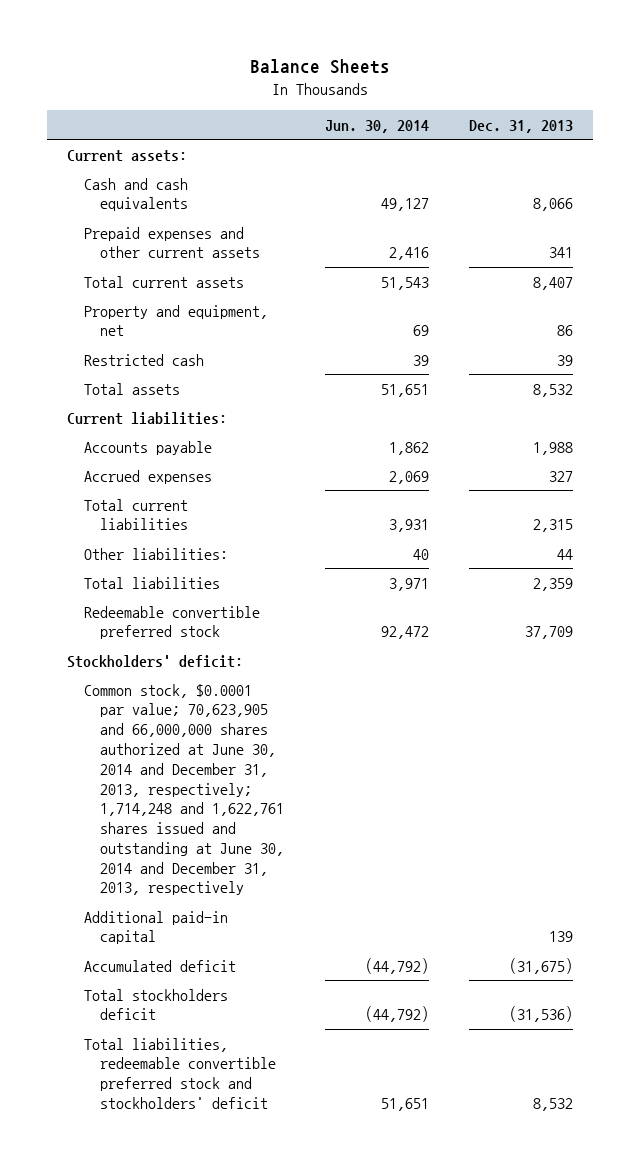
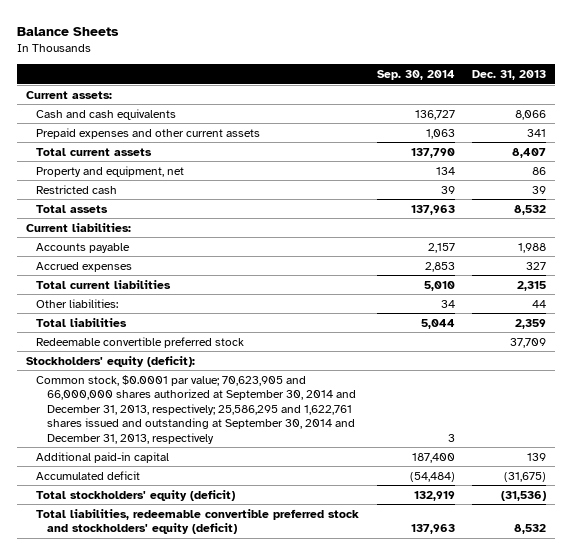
[324,119,429,133] Jun. 30, 2014 -> none
none -> [376,69,455,80] Sep. 30, 2014
[67,654,244,668] Stockholders' deficit: -> [25,355,195,367] Stockholders' equity (deficit):
[83,683,285,896] Common stock, $0.0001 par value; 70,623,905 and 66,000,000 shares authorized at June 30, 2014 and December 31, 2013, respectively; 1,714,248 and 1,622,761 shares issued and outstanding at June 30, 2014 and December 31, 2013, respectively -> [36,374,356,444] Common stock, $0.0001 par value; 70,623,905 and 66,000,000 shares authorized at September 30, 2014 and December 31, 2013, respectively; 25,586,295 and 1,622,761 shares issued and outstanding at September 30, 2014 and December 31, 2013, respectively
[83,988,228,1021] Total stockholders deficit -> [36,489,236,501] Total stockholders' equity (deficit)
[83,1037,277,1109] Total liabilities, redeemable convertible preferred stock and stockholders' deficit -> [36,508,360,535] Total liabilities, redeemable convertible preferred stock and stockholders' equity (deficit)

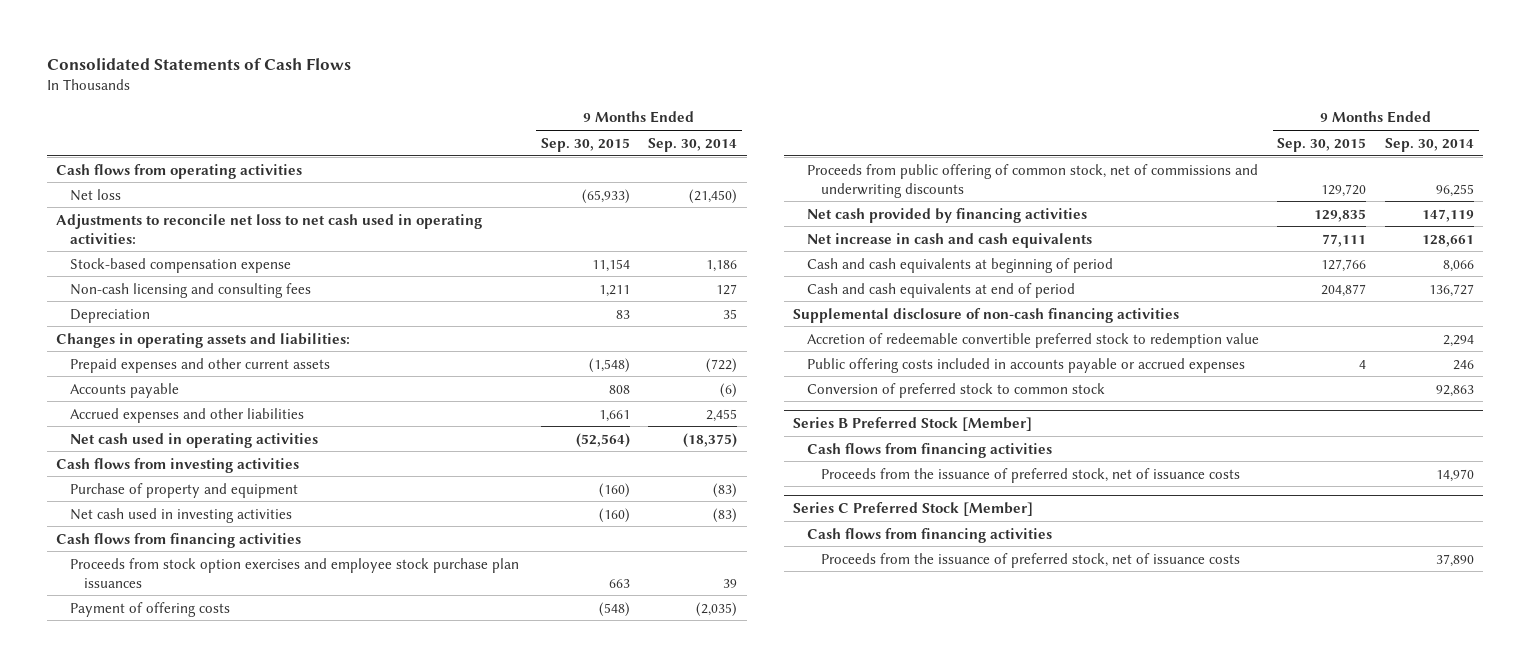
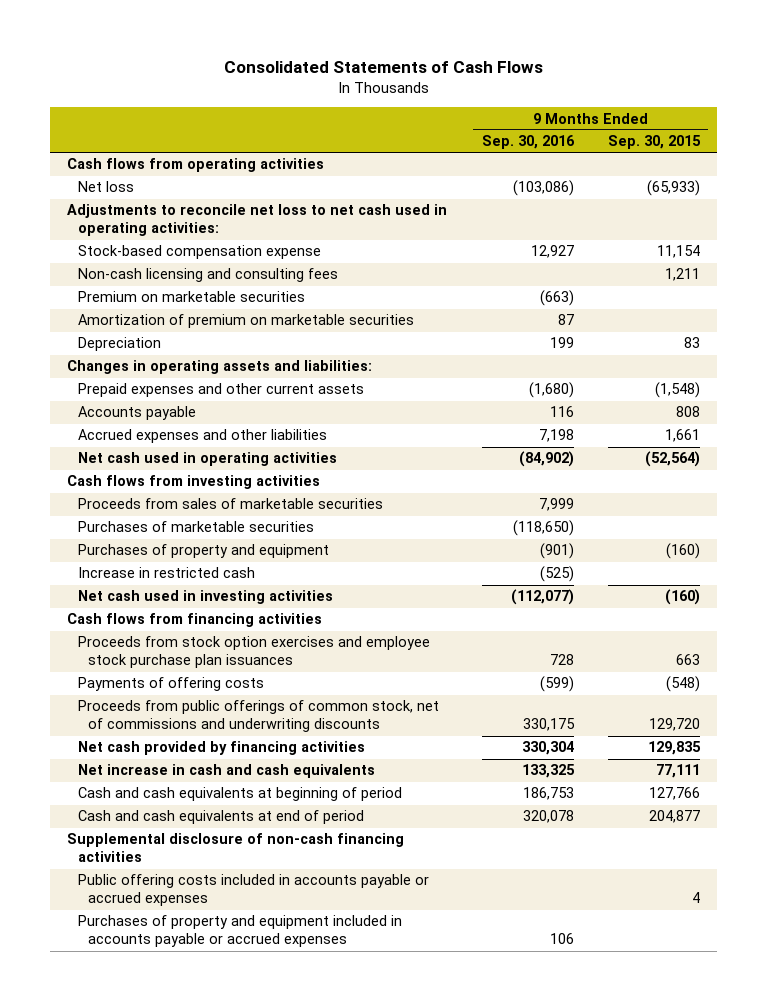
[648,137,738,152] Sep. 30, 2014 -> none
none -> [481,135,575,150] Sep. 30, 2016
none -> [77,291,305,303] Premium on marketable securities
none -> [77,314,414,329] Amortization of premium on marketable securities
none -> [77,498,383,510] Proceeds from sales of marketable securities
none -> [77,521,314,533] Purchases of marketable securities
[70,482,299,498] Purchase of property and equipment -> [77,544,329,559] Purchases of property and equipment
none -> [77,567,255,579] Increase in restricted cash
[70,601,231,617] Payment of offering costs -> [77,677,264,692] Payments of offering costs
[806,163,1258,198] Proceeds from public offering of common stock, net of commissions and underwriting discounts -> [77,700,439,733] Proceeds from public offerings of common stock, net of commissions and underwriting discounts
[806,332,1259,348] Accretion of redeemable convertible preferred stock to redemption value -> none
[806,382,1105,398] Conversion of preferred stock to common stock -> none
[792,417,1032,432] Series B Preferred Stock [Member] -> none
[806,442,1052,458] Cash flows from financing activities -> none
[820,467,1240,483] Proceeds from the issuance of preferred stock, net of issuance costs -> none
[792,502,1033,517] Series C Preferred Stock [Member] -> none
[806,527,1052,543] Cash flows from financing activities -> none
[820,552,1240,568] Proceeds from the issuance of preferred stock, net of issuance costs -> none
none -> [77,915,402,948] Purchases of property and equipment included in accounts payable or accrued expenses

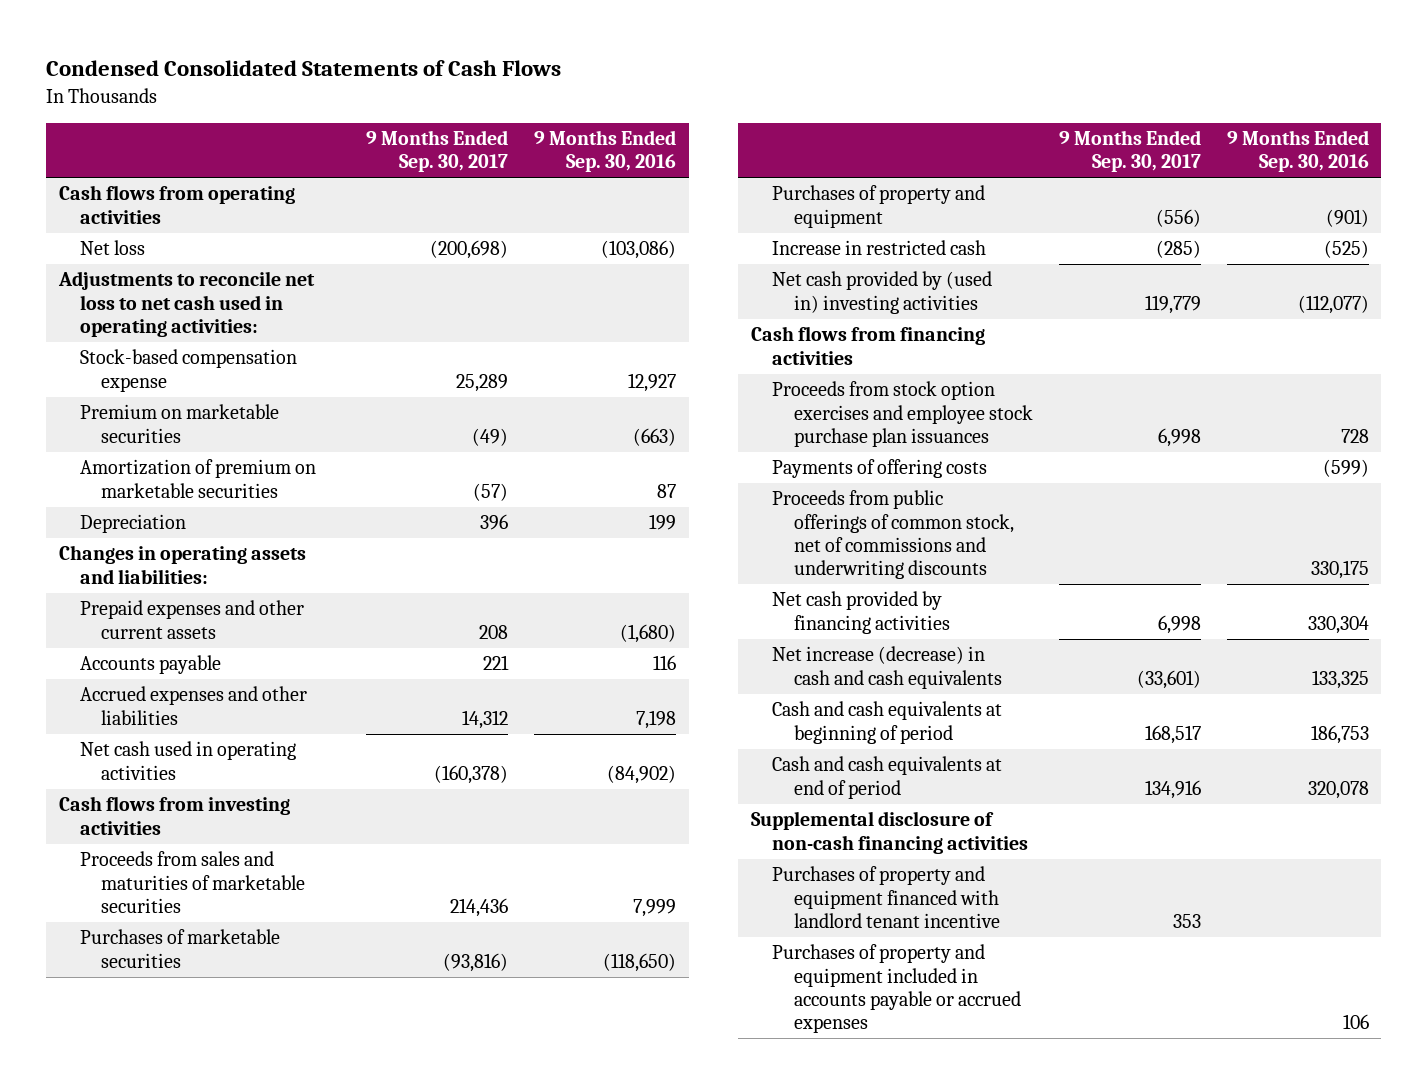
[223,60,543,73] Consolidated Statements of Cash Flows -> [45,60,561,77] Condensed Consolidated Statements of Cash Flows
[607,135,701,150] Sep. 30, 2015 -> none
none -> [366,130,509,173] 9 Months Ended Sep. 30, 2017
[77,268,338,283] Non-cash licensing and consulting fees -> none
[77,498,383,510] Proceeds from sales of marketable securities -> [80,851,306,913] Proceeds from sales and maturities of marketable securities
[77,590,333,605] Net cash used in investing activities -> [772,271,993,314] Net cash provided by (used in) investing activities
[77,764,375,779] Net increase in cash and cash equivalents -> [772,646,1002,689] Net increase (decrease) in cash and cash equivalents
[77,874,429,907] Public offering costs included in accounts payable or accrued expenses -> none
none -> [772,866,1000,928] Purchases of property and equipment financed with landlord tenant incentive

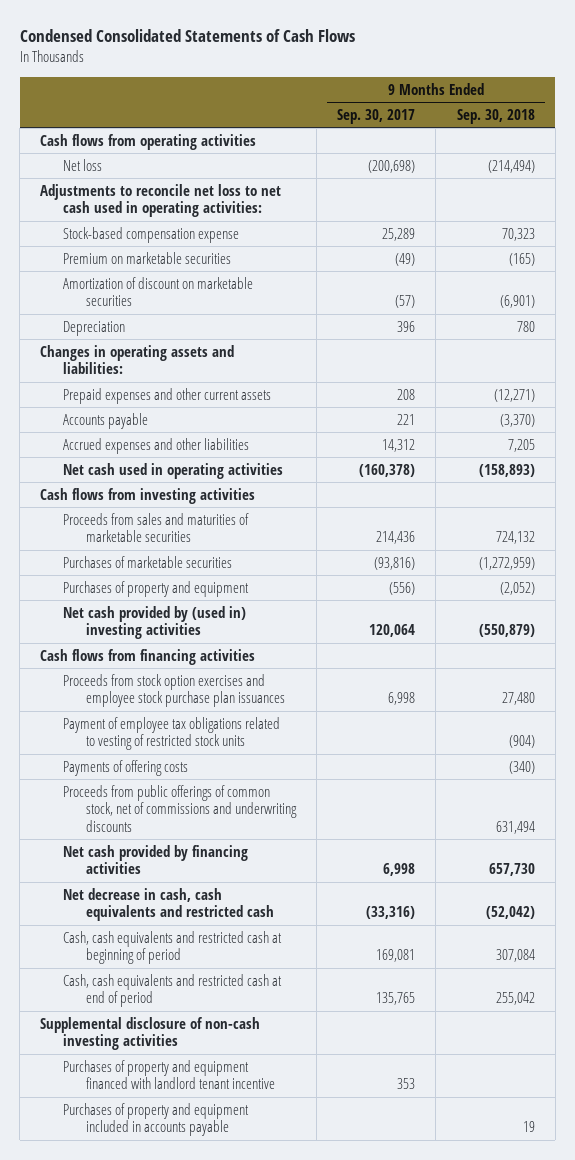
[534,130,677,173] 9 Months Ended Sep. 30, 2016 -> none
none -> [456,109,535,125] Sep. 30, 2018
[80,459,317,498] Amortization of premium on marketable securities -> [63,276,254,307] Amortization of discount on marketable securities
[772,240,987,256] Increase in restricted cash -> none
[1144,294,1201,314] 119,779 -> [369,624,416,638] 120,064
none -> [63,716,281,751] Payment of employee tax obligations related to vesting of restricted stock units
[772,646,1002,689] Net increase (decrease) in cash and cash equivalents -> [63,887,275,922] Net decrease in cash, cash equivalents and restricted cash
[1136,669,1201,689] (33,601) -> [366,906,416,920] (33,316)
[772,701,1003,744] Cash and cash equivalents at beginning of period -> [63,930,283,965] Cash, cash equivalents and restricted cash at beginning of period
[1144,724,1201,744] 168,517 -> [376,949,416,963] 169,081
[772,756,1003,799] Cash and cash equivalents at end of period -> [63,973,283,1008] Cash, cash equivalents and restricted cash at end of period
[1144,779,1201,799] 134,916 -> [376,992,416,1006] 135,765
[751,811,1029,854] Supplemental disclosure of non-cash financing activities -> [40,1016,261,1051] Supplemental disclosure of non-cash investing activities
[772,944,1021,1033] Purchases of property and equipment included in accounts payable or accrued expenses -> [63,1102,250,1137] Purchases of property and equipment included in accounts payable

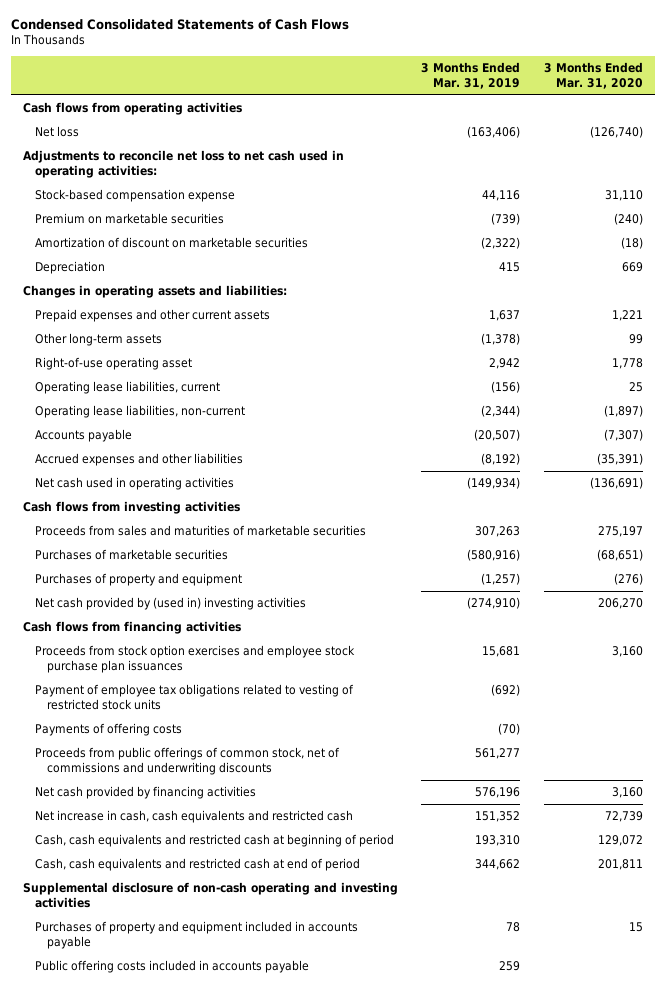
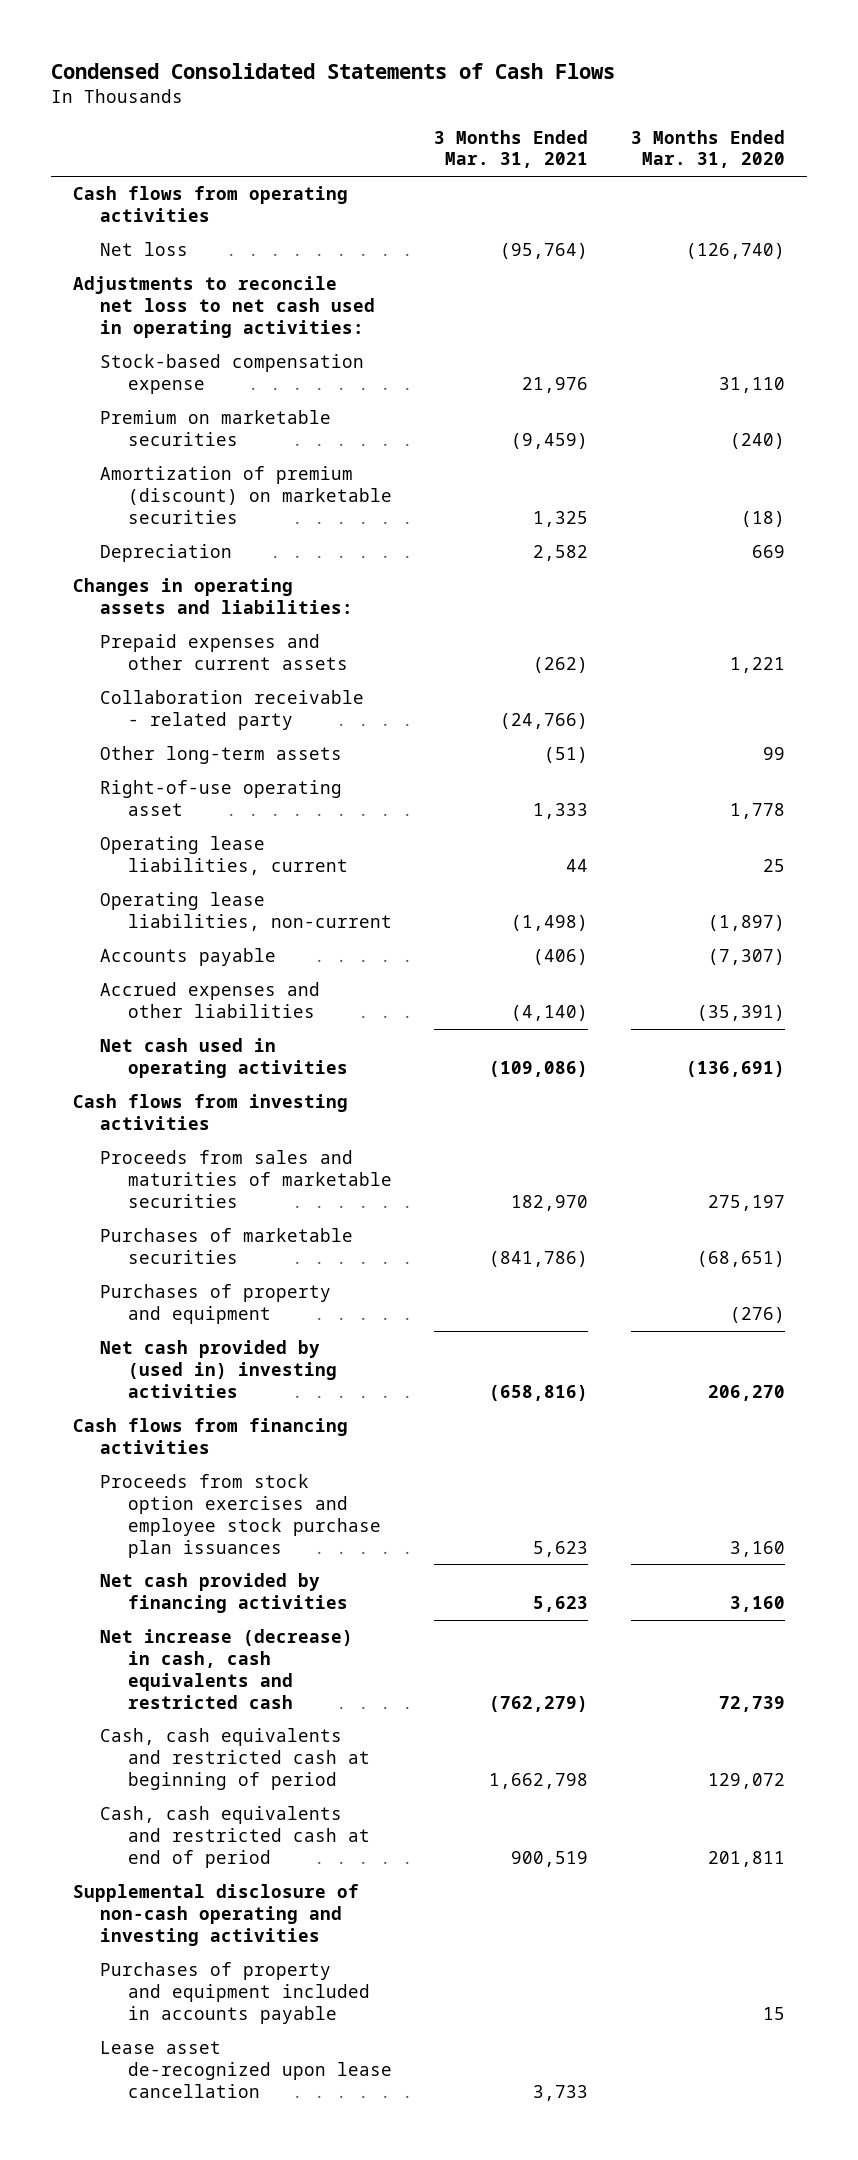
[421,62,521,89] 3 Months Ended Mar. 31, 2019 -> none
none -> [434,129,589,169] 3 Months Ended Mar. 31, 2021
[34,237,308,249] Amortization of discount on marketable securities -> [100,466,392,524] Amortization of premium (discount) on marketable securities
none -> [100,690,365,731] Collaboration receivable - related party
[34,684,354,710] Payment of employee tax obligations related to vesting of restricted stock units -> none
[34,723,182,737] Payments of offering costs -> none
[34,747,340,775] Proceeds from public offerings of common stock, net of commissions and underwriting discounts -> none
[34,810,353,824] Net increase in cash, cash equivalents and restricted cash -> [100,1629,354,1709] Net increase (decrease) in cash, cash equivalents and restricted cash
[34,960,309,974] Public offering costs included in accounts payable -> none
none -> [100,2041,392,2098] Lease asset de-recognized upon lease cancellation

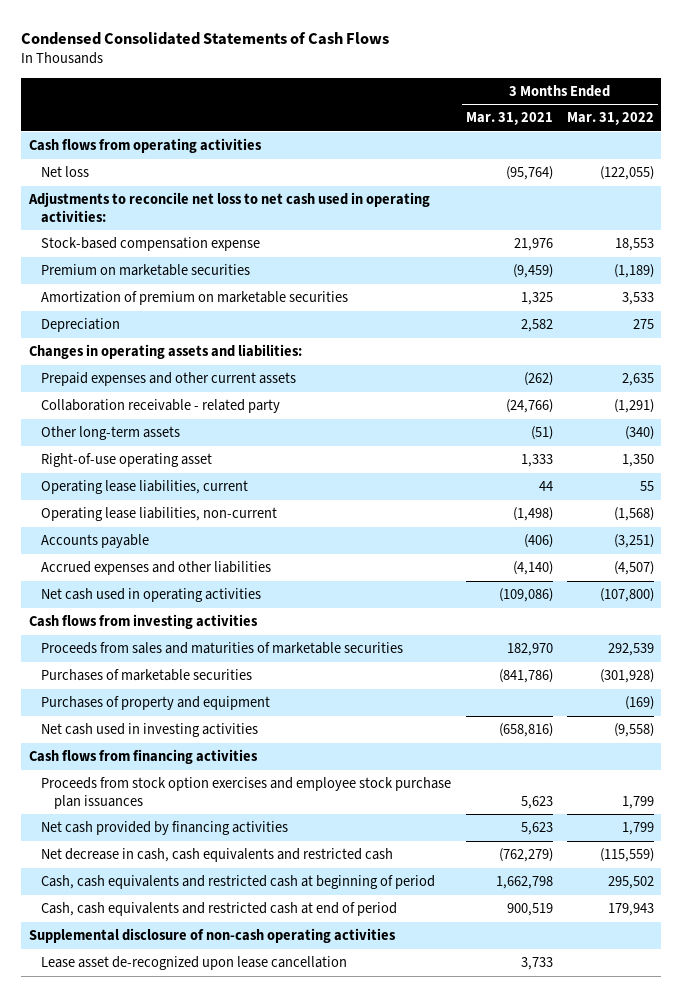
[631,129,786,169] 3 Months Ended Mar. 31, 2020 -> none
none -> [567,112,655,126] Mar. 31, 2022
[100,466,392,524] Amortization of premium (discount) on marketable securities -> [41,291,349,306] Amortization of premium on marketable securities
[100,1340,337,1398] Net cash provided by (used in) investing activities -> [41,723,259,738] Net cash used in investing activities
[100,1629,354,1709] Net increase (decrease) in cash, cash equivalents and restricted cash -> [41,848,394,863] Net decrease in cash, cash equivalents and restricted cash
[100,1962,370,2024] Purchases of property and equipment included in accounts payable -> none
[72,1884,359,1946] Supplemental disclosure of non-cash operating and investing activities -> [28,928,396,944] Supplemental disclosure of non-cash operating activities

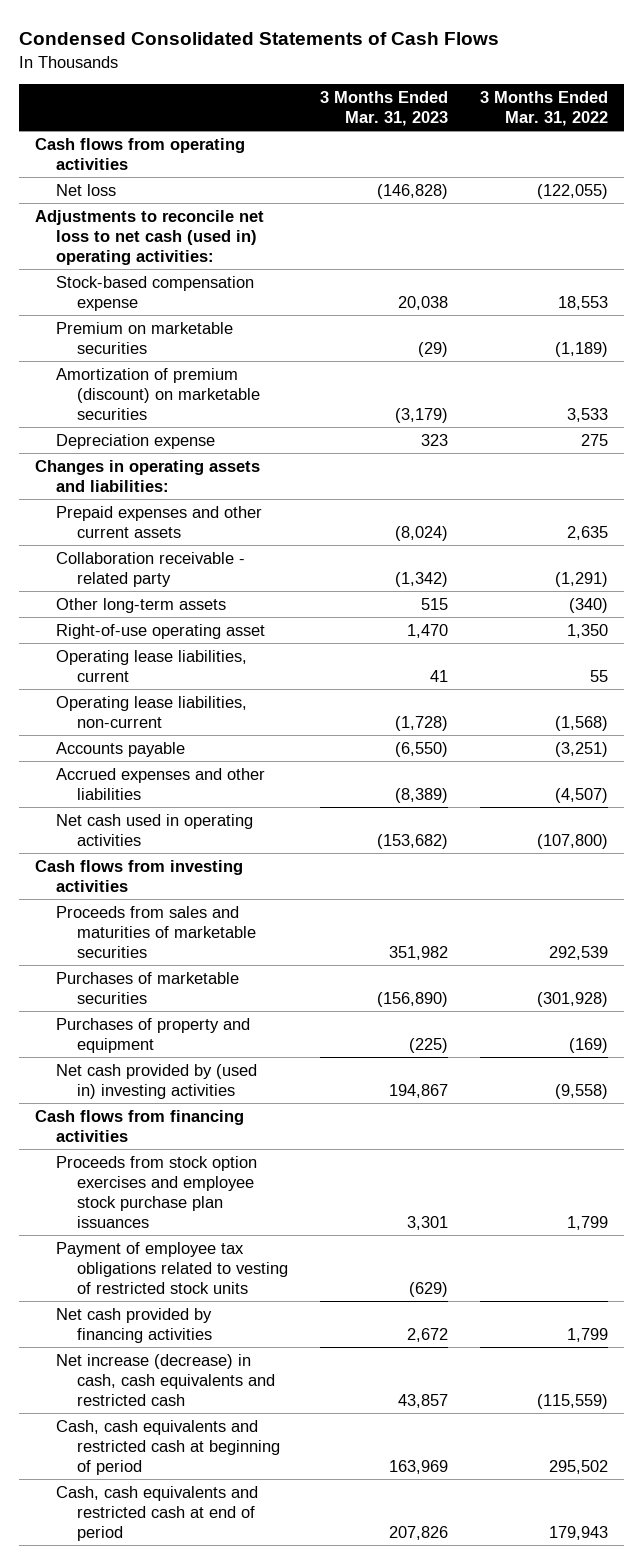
[465,112,553,126] Mar. 31, 2021 -> none
none -> [319,90,448,126] 3 Months Ended Mar. 31, 2023
[27,192,430,223] Adjustments to reconcile net loss to net cash used in operating activities: -> [35,209,265,265] Adjustments to reconcile net loss to net cash (used in) operating activities:
[41,291,349,306] Amortization of premium on marketable securities -> [56,367,261,420] Amortization of premium (discount) on marketable securities
[41,318,121,333] Depreciation -> [56,433,216,449] Depreciation expense
[41,723,259,738] Net cash used in investing activities -> [56,1063,258,1099] Net cash provided by (used in) investing activities
none -> [56,1241,289,1294] Payment of employee tax obligations related to vesting of restricted stock units
[41,848,394,863] Net decrease in cash, cash equivalents and restricted cash -> [56,1353,276,1406] Net increase (decrease) in cash, cash equivalents and restricted cash
[28,928,396,944] Supplemental disclosure of non-cash operating activities -> none
[41,956,348,971] Lease asset de-recognized upon lease cancellation -> none

